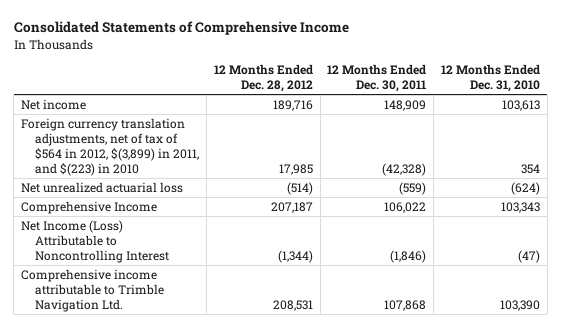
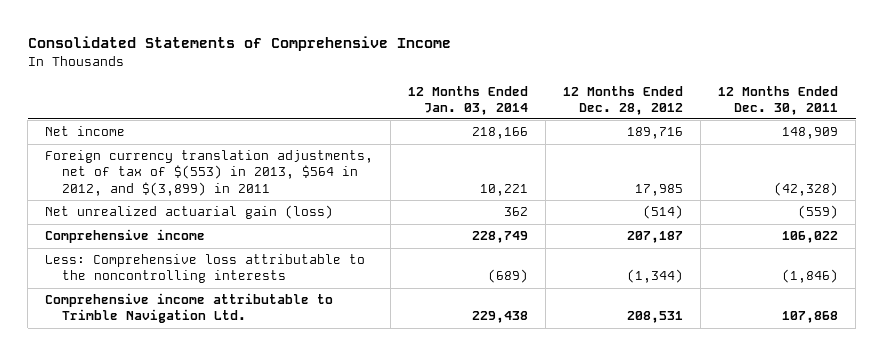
[441,64,541,93] 12 Months Ended Dec. 31, 2010 -> none
none -> [408,85,529,115] 12 Months Ended Jan. 03, 2014
[21,117,200,176] Foreign currency translation adjustments, net of tax of $564 in 2012, $(3,899) in 2011, and $(223) in 2010 -> [45,150,374,196] Foreign currency translation adjustments, net of tax of $(553) in 2013, $564 in 2012, and $(3,899) in 2011
[21,181,184,193] Net unrealized actuarial loss -> [45,205,334,220] Net unrealized actuarial gain (loss)
[21,200,158,214] Comprehensive Income -> [45,229,206,244] Comprehensive income
[21,219,170,263] Net Income (Loss) Attributable to Noncontrolling Interest -> [45,254,366,284] Less: Comprehensive loss attributable to the noncontrolling interests

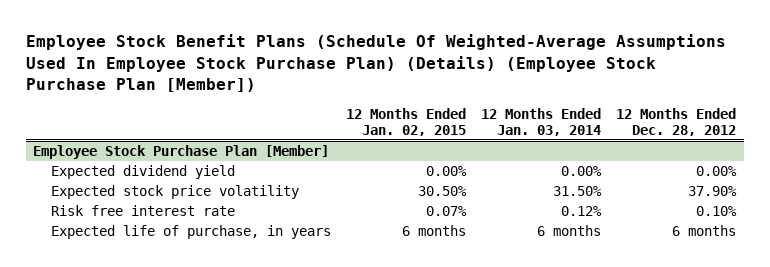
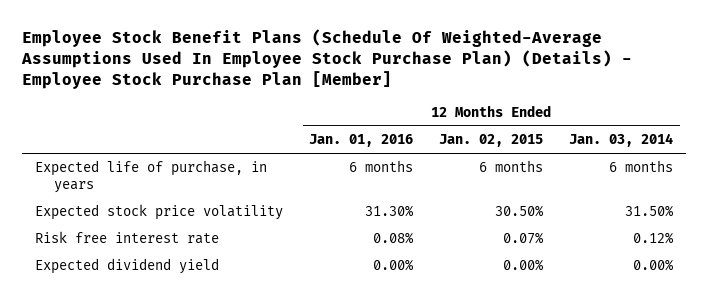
[25,34,726,93] Employee Stock Benefit Plans (Schedule Of Weighted-Average Assumptions Used In Employee Stock Purchase Plan) (Details) (Employee Stock Purchase Plan [Member]) -> [21,29,633,90] Employee Stock Benefit Plans (Schedule Of Weighted-Average Assumptions Used In Employee Stock Purchase Plan) (Details) - Employee Stock Purchase Plan [Member]
[616,108,737,136] 12 Months Ended Dec. 28, 2012 -> none
none -> [309,134,414,148] Jan. 01, 2016
[33,145,330,160] Employee Stock Purchase Plan [Member] -> none
[50,165,235,180] Expected dividend yield -> none
none -> [35,160,268,194] Expected life of purchase, in years
[50,225,331,240] Expected life of purchase, in years -> none
none -> [35,258,220,275] Expected dividend yield

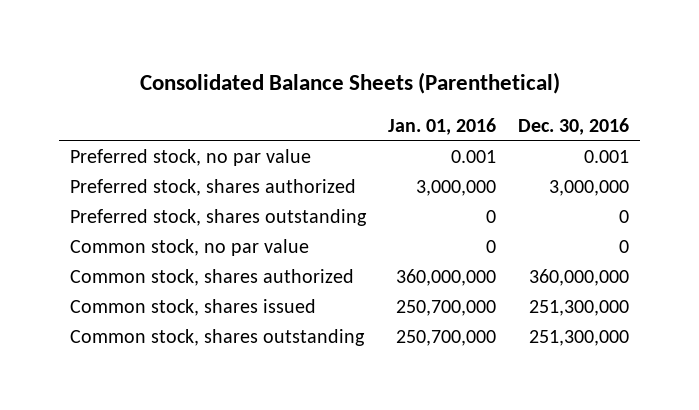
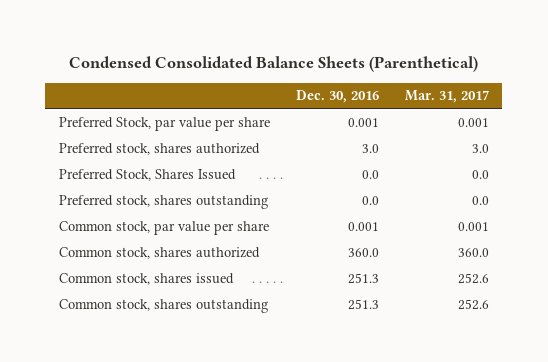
[139,72,560,95] Consolidated Balance Sheets (Parenthetical) -> [68,56,478,73] Condensed Consolidated Balance Sheets (Parenthetical)
[388,117,497,135] Jan. 01, 2016 -> none
none -> [405,90,490,104] Mar. 31, 2017
[70,148,312,166] Preferred stock, no par value -> [58,116,270,131] Preferred Stock, par value per share
[548,179,629,196] 3,000,000 -> [361,143,379,153] 3.0
none -> [58,168,236,181] Preferred Stock, Shares Issued
[618,209,629,223] 0 -> [361,195,379,205] 0.0
[70,238,310,256] Common stock, no par value -> [58,220,269,235] Common stock, par value per share
[618,239,629,253] 0 -> [347,221,379,231] 0.001
[528,268,629,286] 360,000,000 -> [347,247,379,257] 360.0
[528,299,629,316] 251,300,000 -> [347,272,379,284] 251.3
[528,329,629,346] 251,300,000 -> [347,298,379,310] 251.3

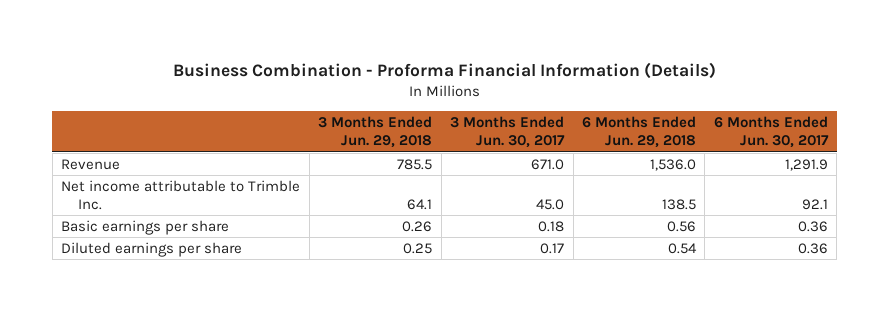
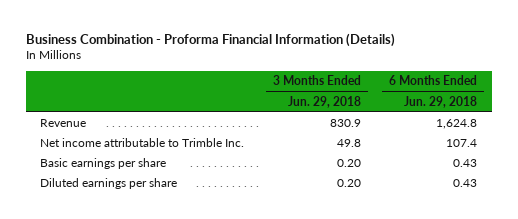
[450,116,566,149] 3 Months Ended Jun. 30, 2017 -> none
[713,116,829,149] 6 Months Ended Jun. 30, 2017 -> none
[397,158,433,170] 785.5 -> [329,119,361,128] 830.9
[649,158,696,171] 1,536.0 -> [436,119,478,130] 1,624.8
[407,198,433,210] 64.1 -> [336,139,361,148] 49.8
[661,198,696,210] 138.5 -> [446,139,478,148] 107.4
[402,220,433,232] 0.26 -> [336,159,361,168] 0.20
[666,220,696,232] 0.56 -> [453,159,478,168] 0.43
[403,242,433,254] 0.25 -> [336,179,361,188] 0.20
[667,242,697,254] 0.54 -> [453,179,478,188] 0.43

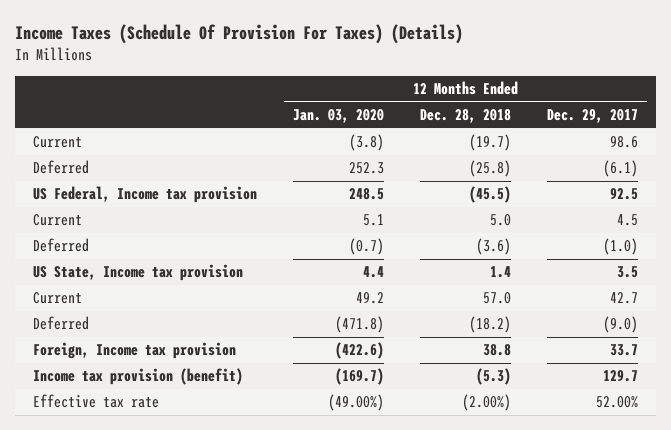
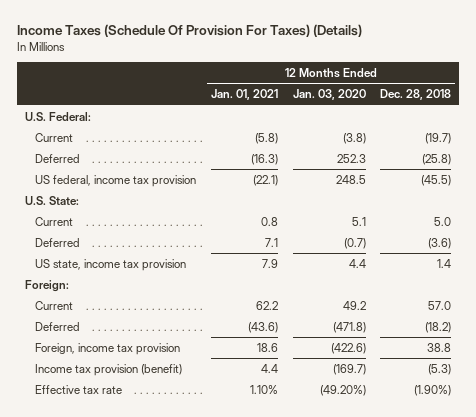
[547,109,639,124] Dec. 29, 2017 -> none
none -> [210,89,278,101] Jan. 01, 2021
none -> [24,111,91,121] U.S. Federal:
[33,186,258,204] US Federal, Income tax provision -> [35,174,197,187] US federal, income tax provision
none -> [24,195,79,205] U.S. State:
[33,264,244,282] US State, Income tax provision -> [35,258,187,271] US state, income tax provision
none -> [24,279,69,292] Foreign:
[33,342,237,360] Foreign, Income tax provision -> [35,342,181,355] Foreign, income tax provision
[328,394,385,412] (49.00%) -> [319,384,366,396] (49.20%)
[462,394,512,412] (2.00%) -> [414,384,452,396] (1.90%)

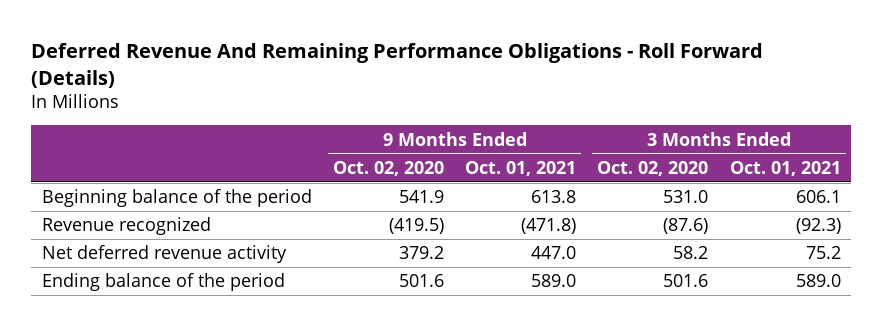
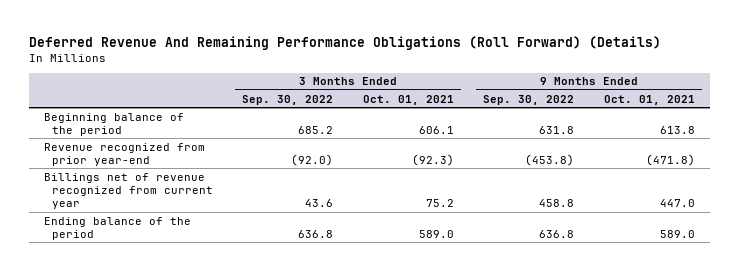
[31,43,764,88] Deferred Revenue And Remaining Performance Obligations - Roll Forward (Details) -> [29,35,662,50] Deferred Revenue And Remaining Performance Obligations (Roll Forward) (Details)
[332,160,444,176] Oct. 02, 2020 -> none
[597,160,709,176] Oct. 02, 2020 -> none
none -> [242,94,334,105] Sep. 30, 2022
none -> [483,94,575,105] Sep. 30, 2022
[41,217,211,236] Revenue recognized -> [44,142,206,166] Revenue recognized from prior year-end
[41,245,287,264] Net deferred revenue activity -> [44,172,214,210] Billings net of revenue recognized from current year

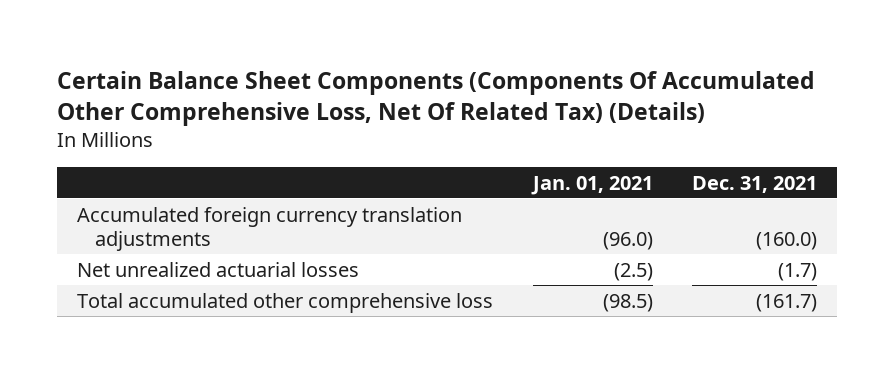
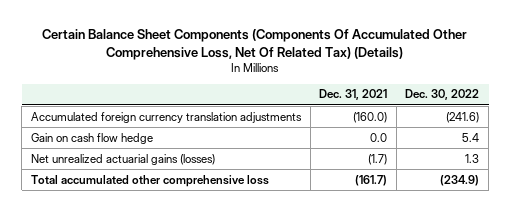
[530,175,653,195] Jan. 01, 2021 -> none
none -> [405,89,480,101] Dec. 30, 2022
none -> [31,132,154,144] Gain on cash flow hedge
[77,261,360,277] Net unrealized actuarial losses -> [31,153,216,165] Net unrealized actuarial gains (losses)

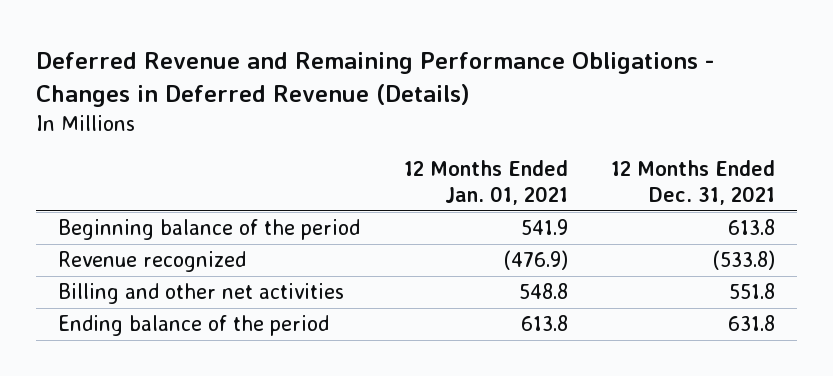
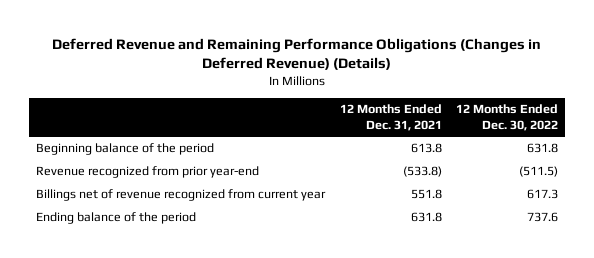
[36,52,715,108] Deferred Revenue and Remaining Performance Obligations - Changes in Deferred Revenue (Details) -> [52,37,542,71] Deferred Revenue and Remaining Performance Obligations (Changes in Deferred Revenue) (Details)
[403,159,568,205] 12 Months Ended Jan. 01, 2021 -> none
none -> [455,103,558,132] 12 Months Ended Dec. 30, 2022
[57,251,246,273] Revenue recognized -> [36,166,260,179] Revenue recognized from prior year-end
[57,283,344,305] Billing and other net activities -> [36,189,327,202] Billings net of revenue recognized from current year

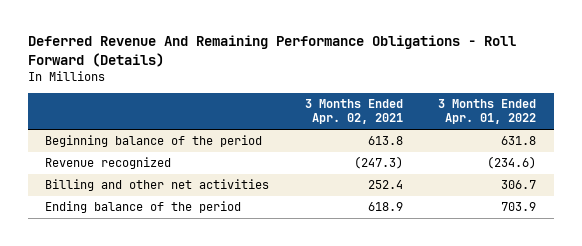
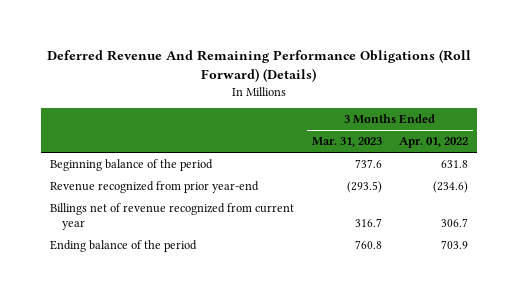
[27,35,516,67] Deferred Revenue And Remaining Performance Obligations - Roll Forward (Details) -> [47,49,472,83] Deferred Revenue And Remaining Performance Obligations (Roll Forward) (Details)
[304,99,403,125] 3 Months Ended Apr. 02, 2021 -> none
none -> [311,137,382,148] Mar. 31, 2023
[45,157,172,170] Revenue recognized -> [49,180,259,193] Revenue recognized from prior year-end
[45,179,270,192] Billing and other net activities -> [49,202,294,230] Billings net of revenue recognized from current year

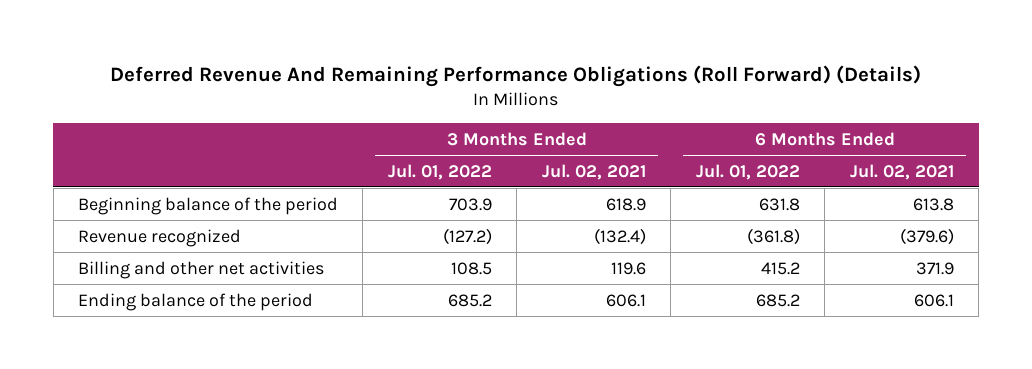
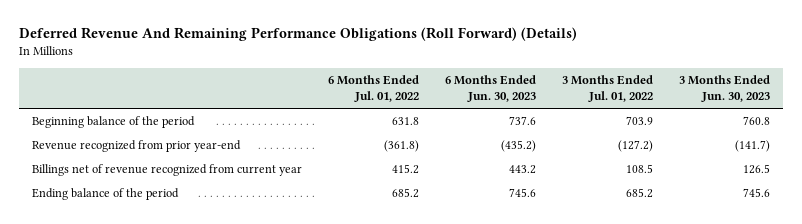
[541,163,646,180] Jul. 02, 2021 -> none
[849,163,954,180] Jul. 02, 2021 -> none
none -> [445,75,537,103] 6 Months Ended Jun. 30, 2023
none -> [679,75,771,103] 3 Months Ended Jun. 30, 2023
[77,228,241,247] Revenue recognized -> [31,140,241,153] Revenue recognized from prior year-end
[77,260,324,279] Billing and other net activities -> [31,164,302,177] Billings net of revenue recognized from current year

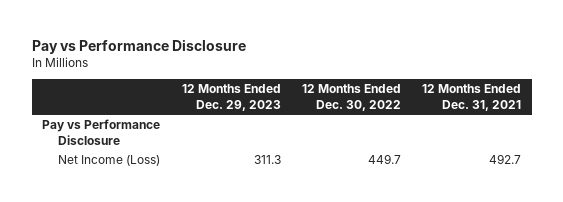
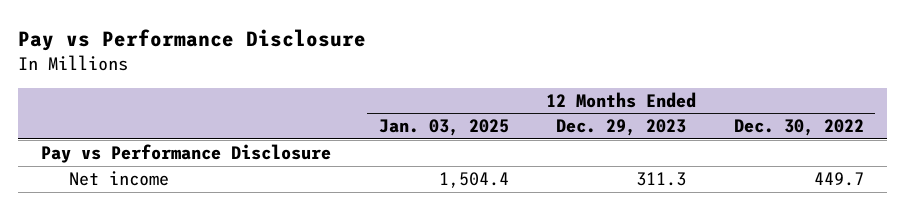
[421,84,521,112] 12 Months Ended Dec. 31, 2021 -> none
none -> [378,119,509,137] Jan. 03, 2025
[58,155,161,167] Net Income (Loss) -> [69,171,170,187] Net income

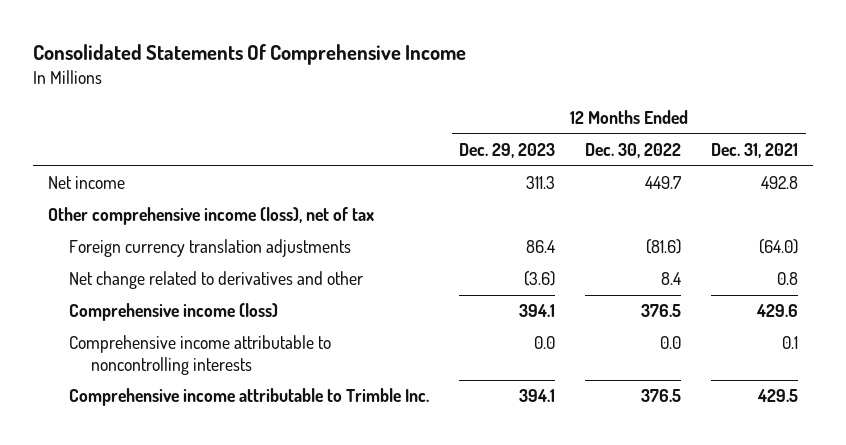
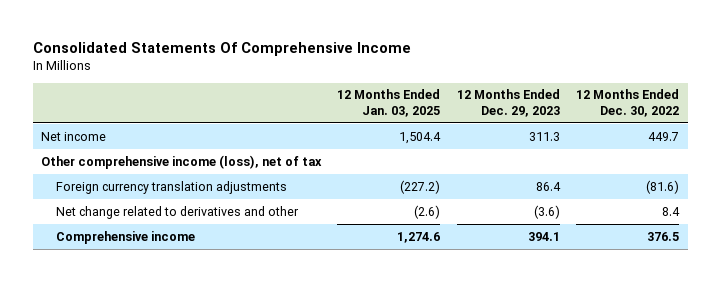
[711,143,799,159] Dec. 31, 2021 -> none
none -> [337,89,441,117] 12 Months Ended Jan. 03, 2025
[69,303,279,322] Comprehensive income (loss) -> none
[69,335,332,375] Comprehensive income attributable to noncontrolling interests -> none
[69,388,430,407] Comprehensive income attributable to Trimble Inc. -> [56,230,196,244] Comprehensive income

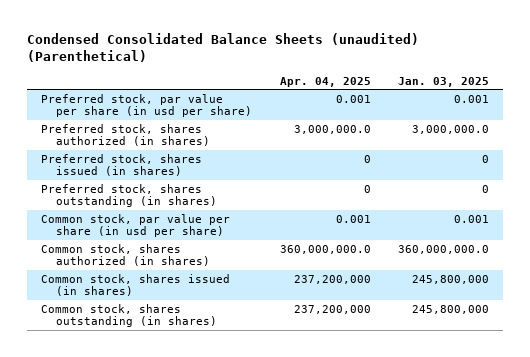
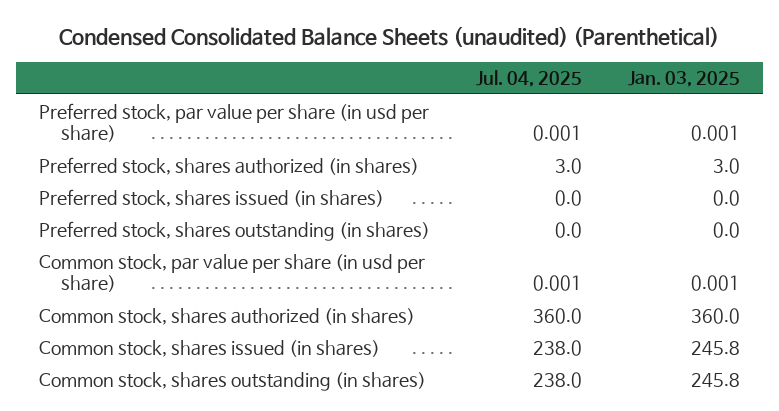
[279,76,371,87] Apr. 04, 2025 -> none
none -> [475,70,582,88] Jul. 04, 2025
[411,124,489,134] 3,000,000.0 -> [713,157,741,174] 3.0
[481,154,489,163] 0 -> [713,189,741,206] 0.0
[481,184,489,193] 0 -> [713,221,741,238] 0.0
[397,244,489,254] 360,000,000.0 -> [691,307,741,324] 360.0
[411,274,489,284] 245,800,000 -> [691,340,741,356] 245.8
[411,304,489,314] 245,800,000 -> [691,372,741,388] 245.8

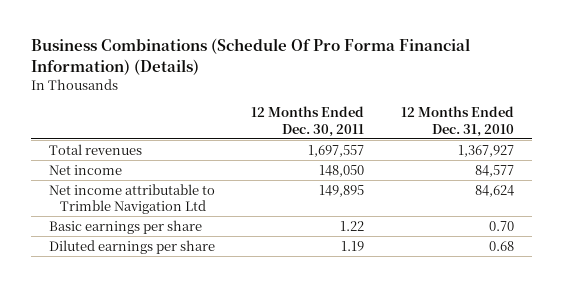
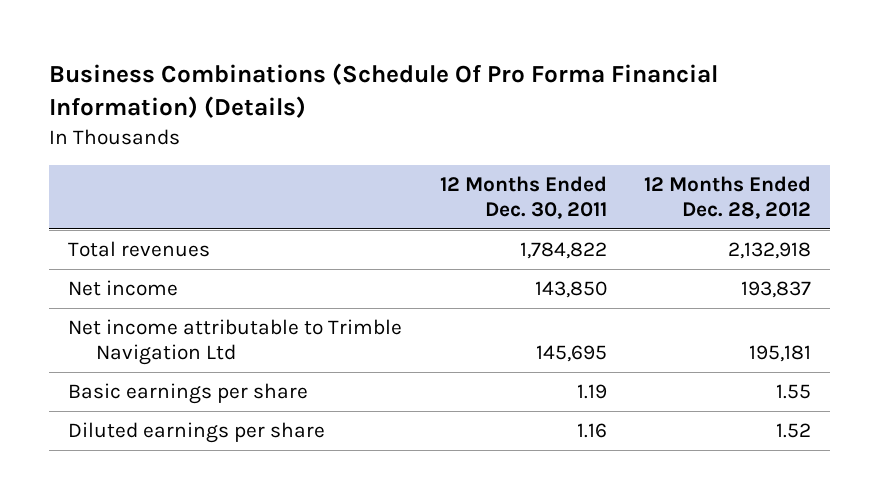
[400,106,514,137] 12 Months Ended Dec. 31, 2010 -> none
none -> [644,176,812,220] 12 Months Ended Dec. 28, 2012
[308,144,365,157] 1,697,557 -> [519,242,607,260] 1,784,822
[319,164,365,177] 148,050 -> [534,281,607,299] 143,850
[319,184,365,197] 149,895 -> [535,345,607,363] 145,695
[340,220,365,231] 1.22 -> [576,384,607,400] 1.19
[341,240,365,251] 1.19 -> [576,423,607,439] 1.16

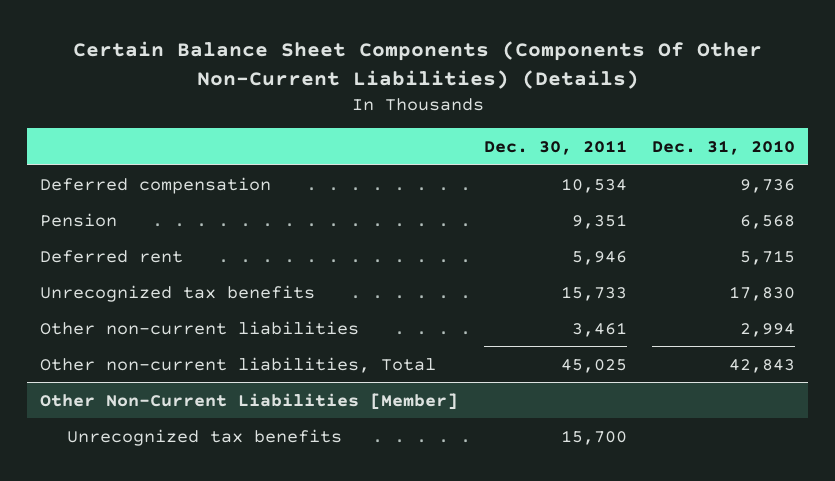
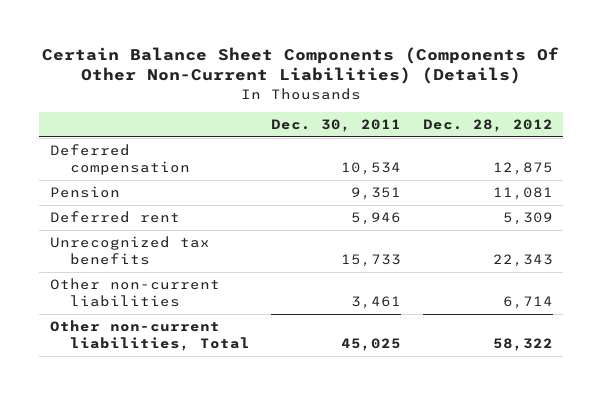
[652,139,796,155] Dec. 31, 2010 -> none
none -> [422,118,553,132] Dec. 28, 2012
[40,392,459,410] Other Non-Current Liabilities [Member] -> none
[67,428,343,446] Unrecognized tax benefits -> none

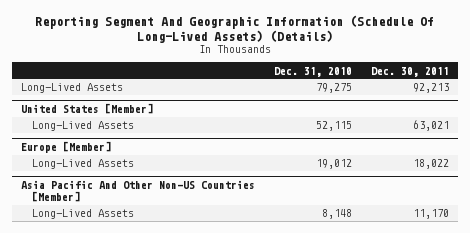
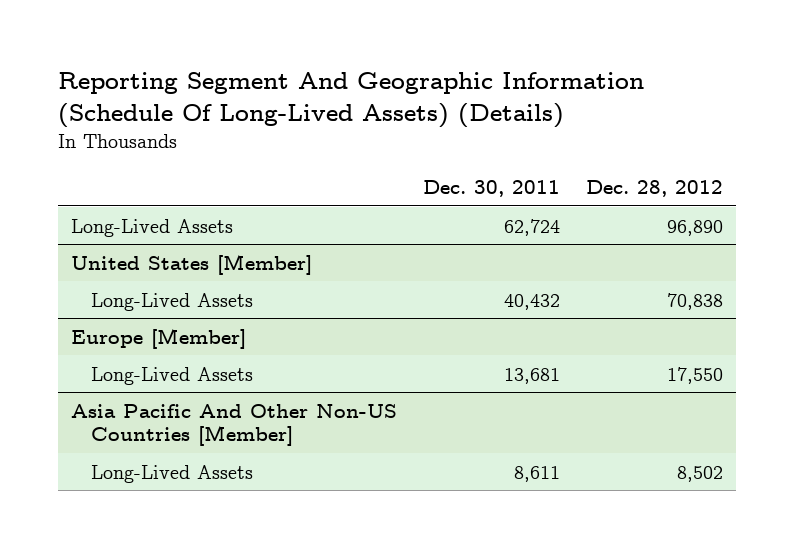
[274,66,353,77] Dec. 31, 2010 -> none
none -> [585,179,723,197] Dec. 28, 2012
[412,83,449,94] 92,213 -> [503,218,560,236] 62,724
[412,120,449,132] 63,021 -> [503,293,560,310] 40,432
[412,159,449,170] 18,022 -> [503,367,560,384] 13,681
[412,209,449,220] 11,170 -> [513,465,560,482] 8,611

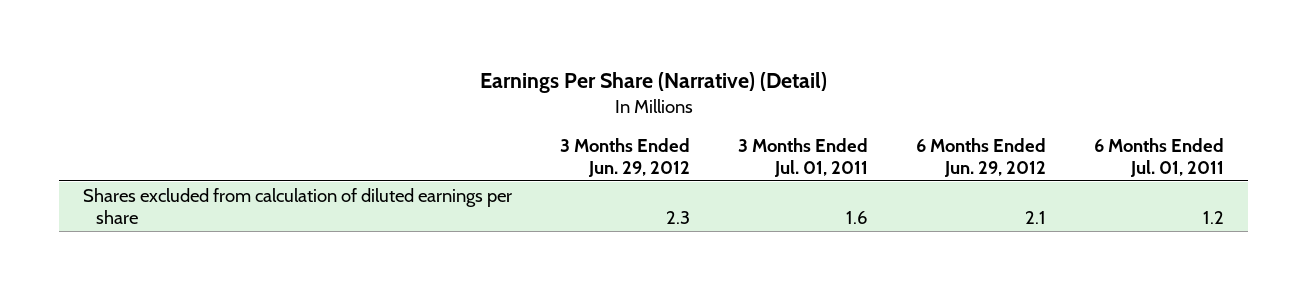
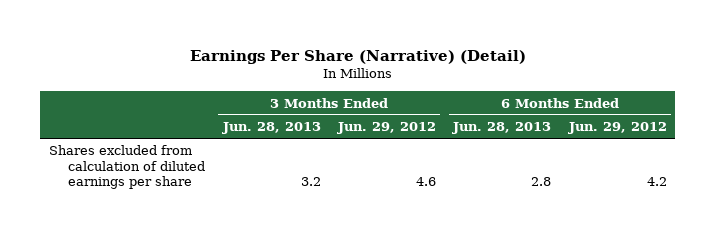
[738,137,869,177] 3 Months Ended Jul. 01, 2011 -> none
[1094,137,1225,177] 6 Months Ended Jul. 01, 2011 -> none
none -> [221,122,321,135] Jun. 28, 2013
none -> [452,122,552,135] Jun. 28, 2013
[665,210,690,224] 2.3 -> [416,176,437,186] 4.6
[1025,210,1047,224] 2.1 -> [646,176,667,186] 4.2

